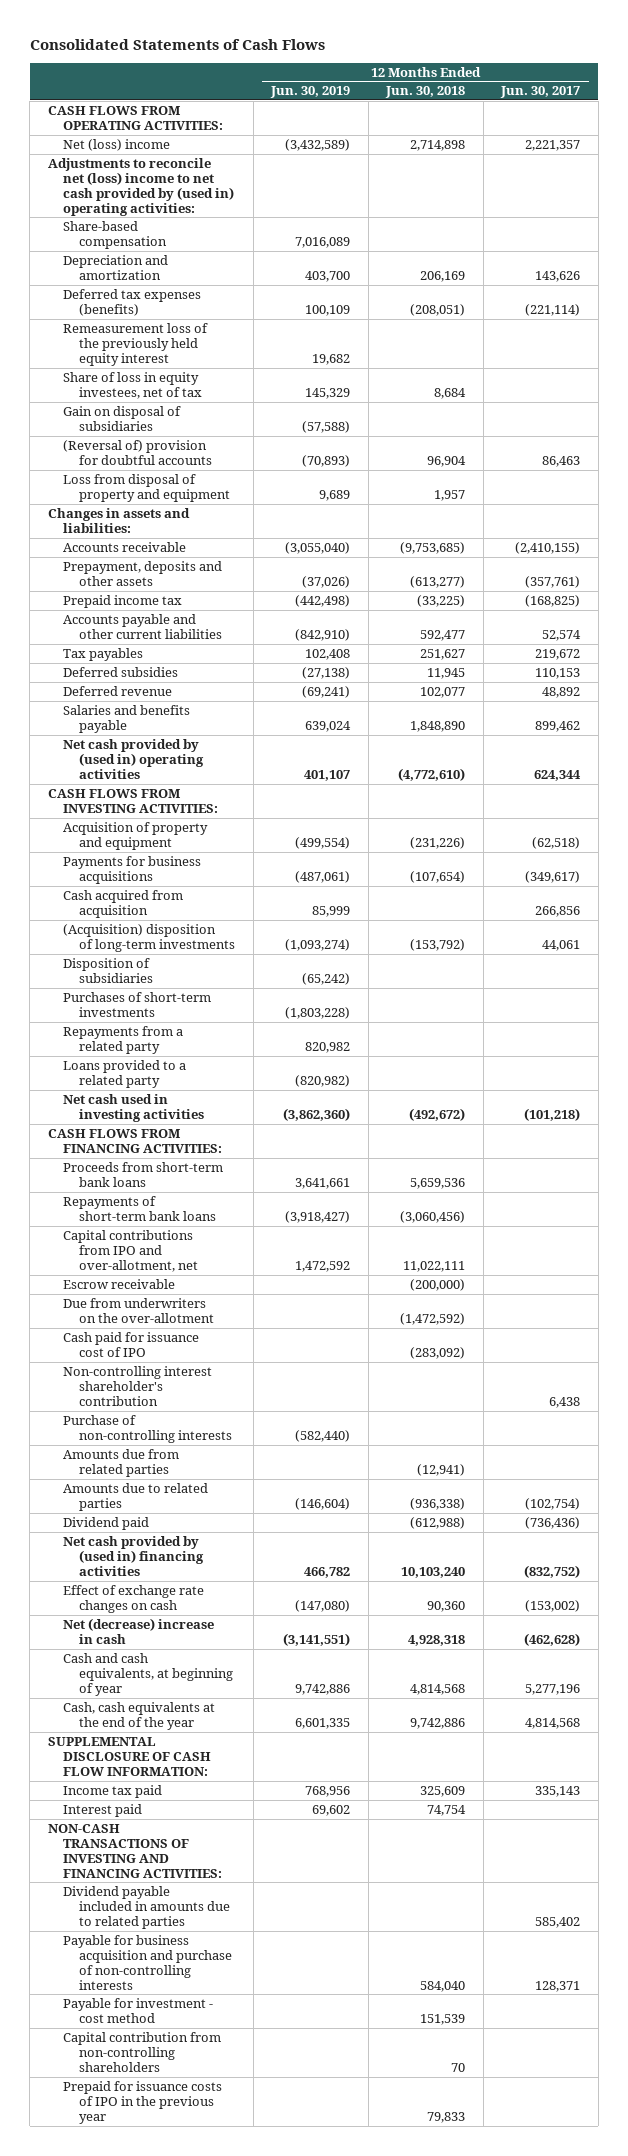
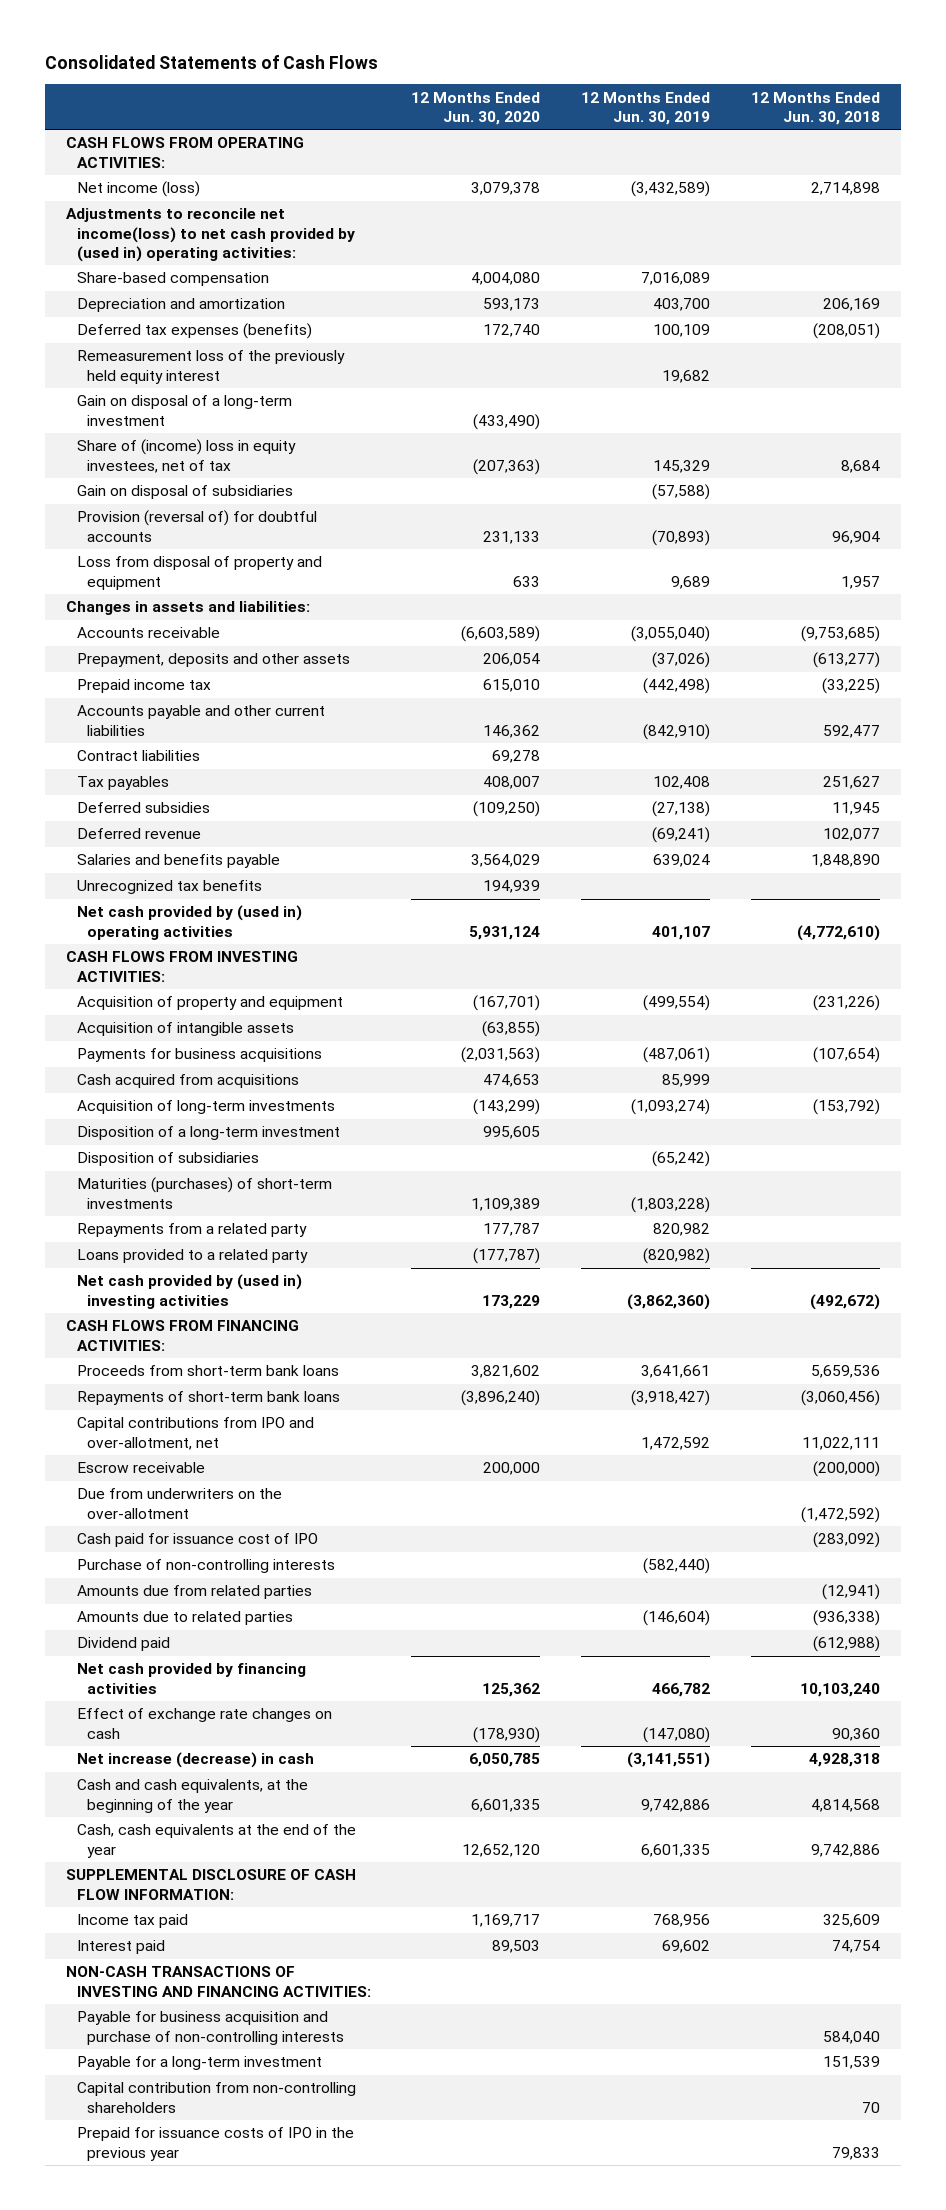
[500,86,581,99] Jun. 30, 2017 -> none
none -> [411,91,541,125] 12 Months Ended Jun. 30, 2020
[63,139,171,152] Net (loss) income -> [76,181,200,198] Net income (loss)
[47,158,235,216] Adjustments to reconcile net (loss) income to net cash provided by (used in) operating activities: -> [65,208,355,262] Adjustments to reconcile net income(loss) to net cash provided by (used in) operating activities:
none -> [76,395,292,426] Gain on disposal of a long-term investment
[63,372,203,399] Share of loss in equity investees, net of tax -> [76,439,296,473] Share of (income) loss in equity investees, net of tax
[63,440,213,465] (Reversal of) provision for doubtful accounts -> [76,510,317,542] Provision (reversal of) for doubtful accounts
none -> [76,750,200,762] Contract liabilities
none -> [76,880,262,895] Unrecognized tax benefits
none -> [76,1022,294,1037] Acquisition of intangible assets
[63,890,184,918] Cash acquired from acquisition -> [76,1074,299,1089] Cash acquired from acquisitions
[63,924,236,952] (Acquisition) disposition of long-term investments -> [76,1100,335,1115] Acquisition of long-term investments
none -> [76,1126,340,1141] Disposition of a long-term investment
[63,992,212,1017] Purchases of short-term investments -> [76,1177,332,1209] Maturities (purchases) of short-term investments
[63,1094,205,1122] Net cash used in investing activities -> [76,1274,302,1309] Net cash provided by (used in) investing activities
[63,1366,213,1406] Non-controlling interest shareholder's contribution -> none
[63,1536,205,1576] Net cash provided by (used in) financing activities -> [76,1663,306,1694] Net cash provided by financing activities
[63,1618,215,1644] Net (decrease) increase in cash -> [76,1752,314,1769] Net increase (decrease) in cash
[63,1653,234,1696] Cash and cash equivalents, at beginning of year -> [76,1779,308,1813] Cash and cash equivalents, at the beginning of the year
[63,1886,231,1929] Dividend payable included in amounts due to related parties -> none
[63,1998,214,2023] Payable for investment - cost method -> [76,2056,322,2071] Payable for a long-term investment

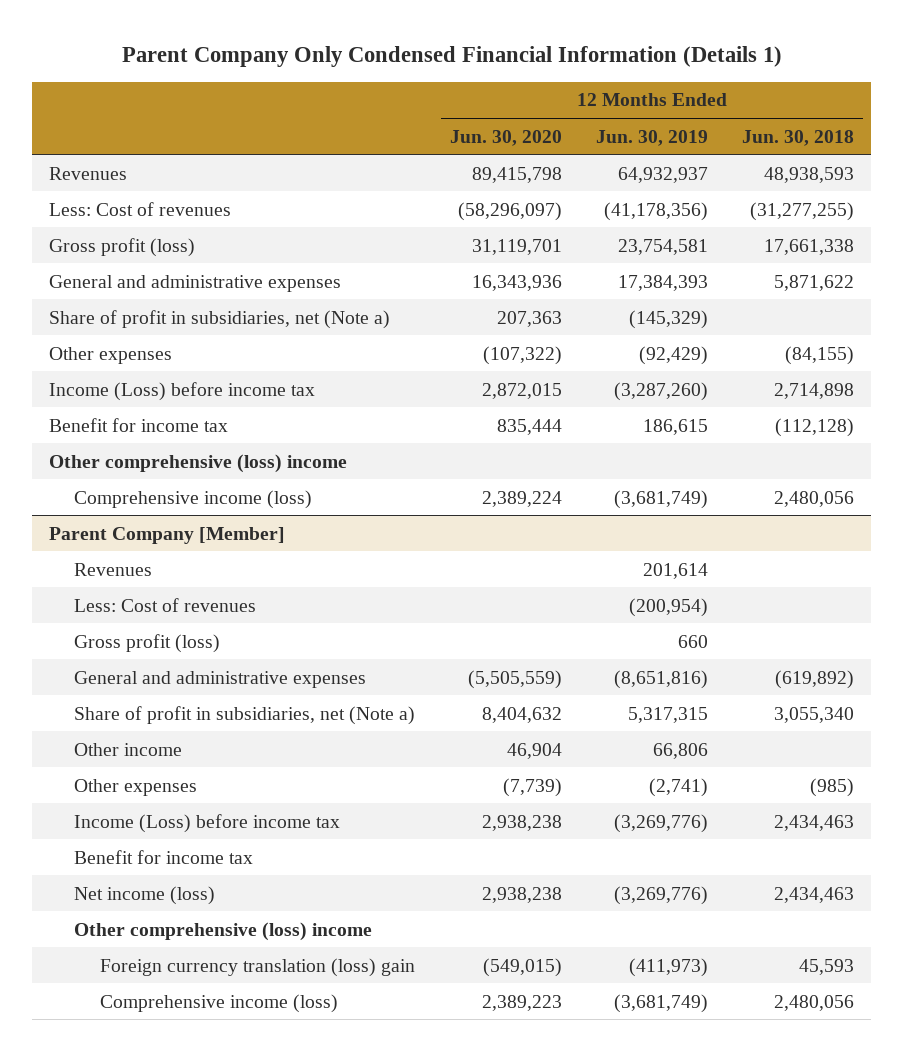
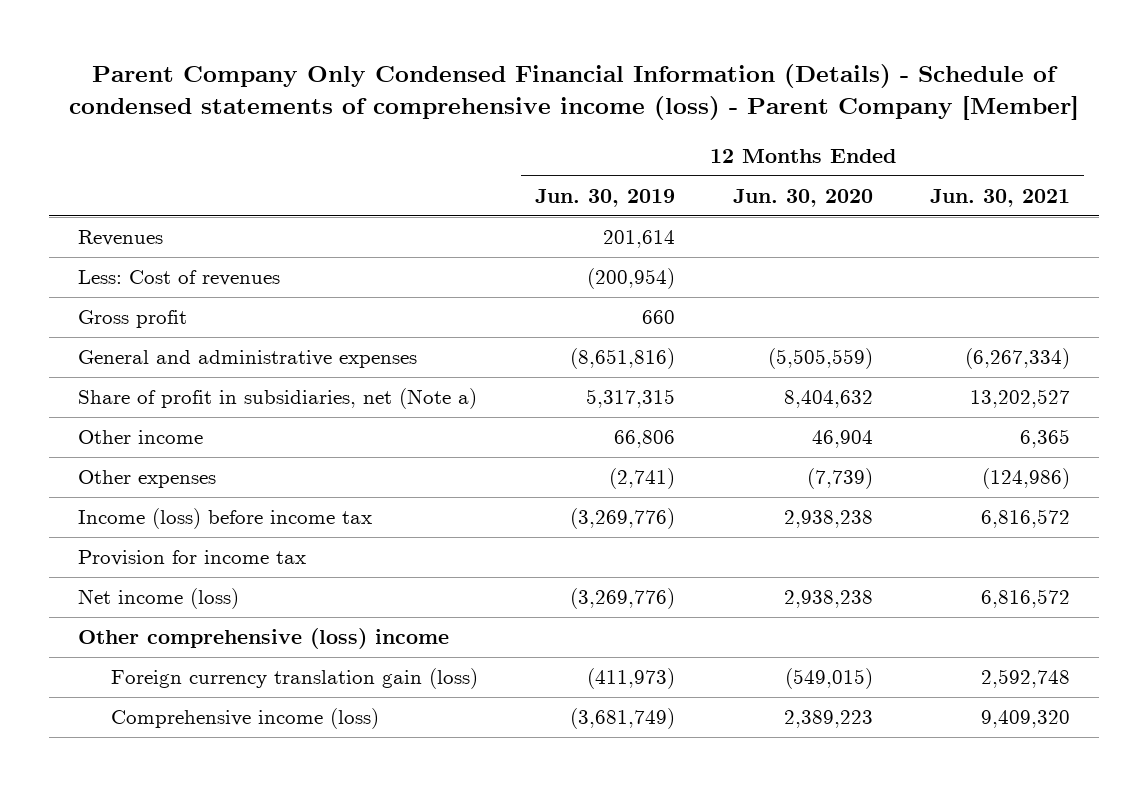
[121,46,782,68] Parent Company Only Condensed Financial Information (Details 1) -> [68,63,1079,121] Parent Company Only Condensed Financial Information (Details) - Schedule of condensed statements of comprehensive income (loss) - Parent Company [Member]
[742,129,855,146] Jun. 30, 2018 -> none
none -> [929,188,1070,207] Jun. 30, 2021
[48,166,127,180] Revenues -> none
[48,201,231,216] Less: Cost of revenues -> none
[48,237,195,257] Gross profit (loss) -> none
[48,274,341,292] General and administrative expenses -> none
[48,309,390,329] Share of profit in subsidiaries, net (Note a) -> none
[48,346,172,364] Other expenses -> none
[48,381,315,401] Income (Loss) before income tax -> none
[48,417,228,432] Benefit for income tax -> none
[48,453,347,473] Other comprehensive (loss) income -> none
[74,489,313,509] Comprehensive income (loss) -> none
[48,526,285,544] Parent Company [Member] -> none
[74,633,221,653] Gross profit (loss) -> [78,310,188,329] Gross profit
[74,813,341,833] Income (Loss) before income tax -> [78,508,373,530] Income (loss) before income tax
[74,849,254,864] Benefit for income tax -> [78,550,307,567] Provision for income tax
[99,957,415,977] Foreign currency translation (loss) gain -> [110,668,478,690] Foreign currency translation gain (loss)

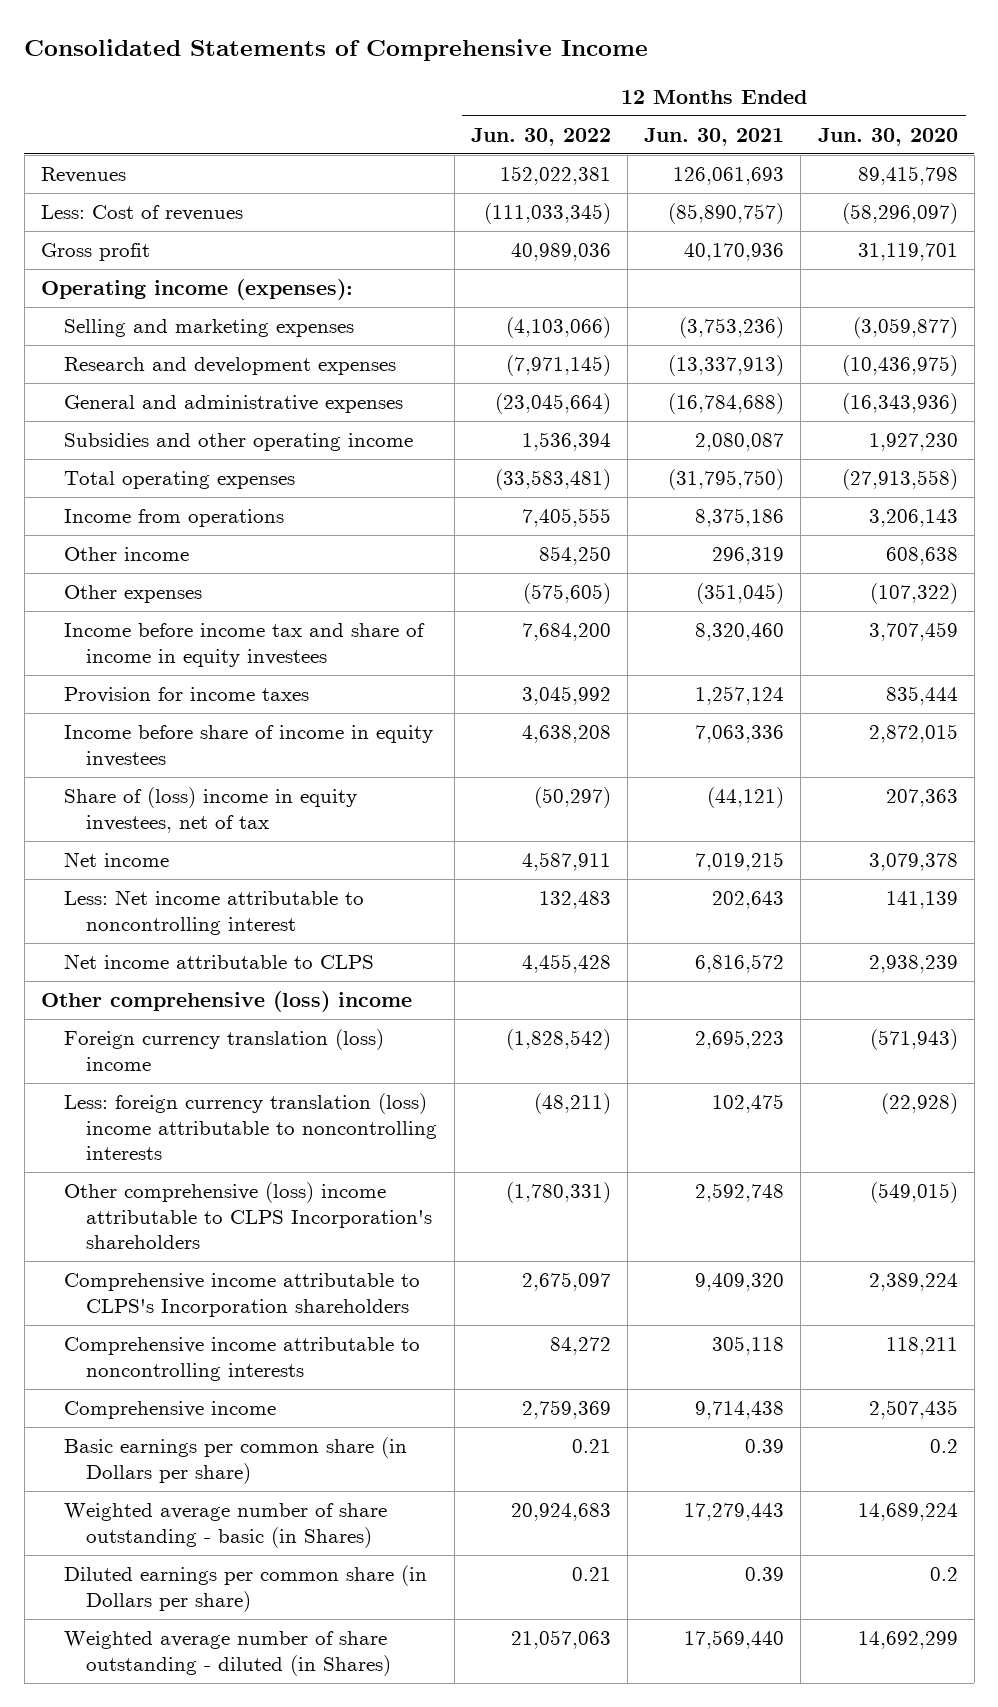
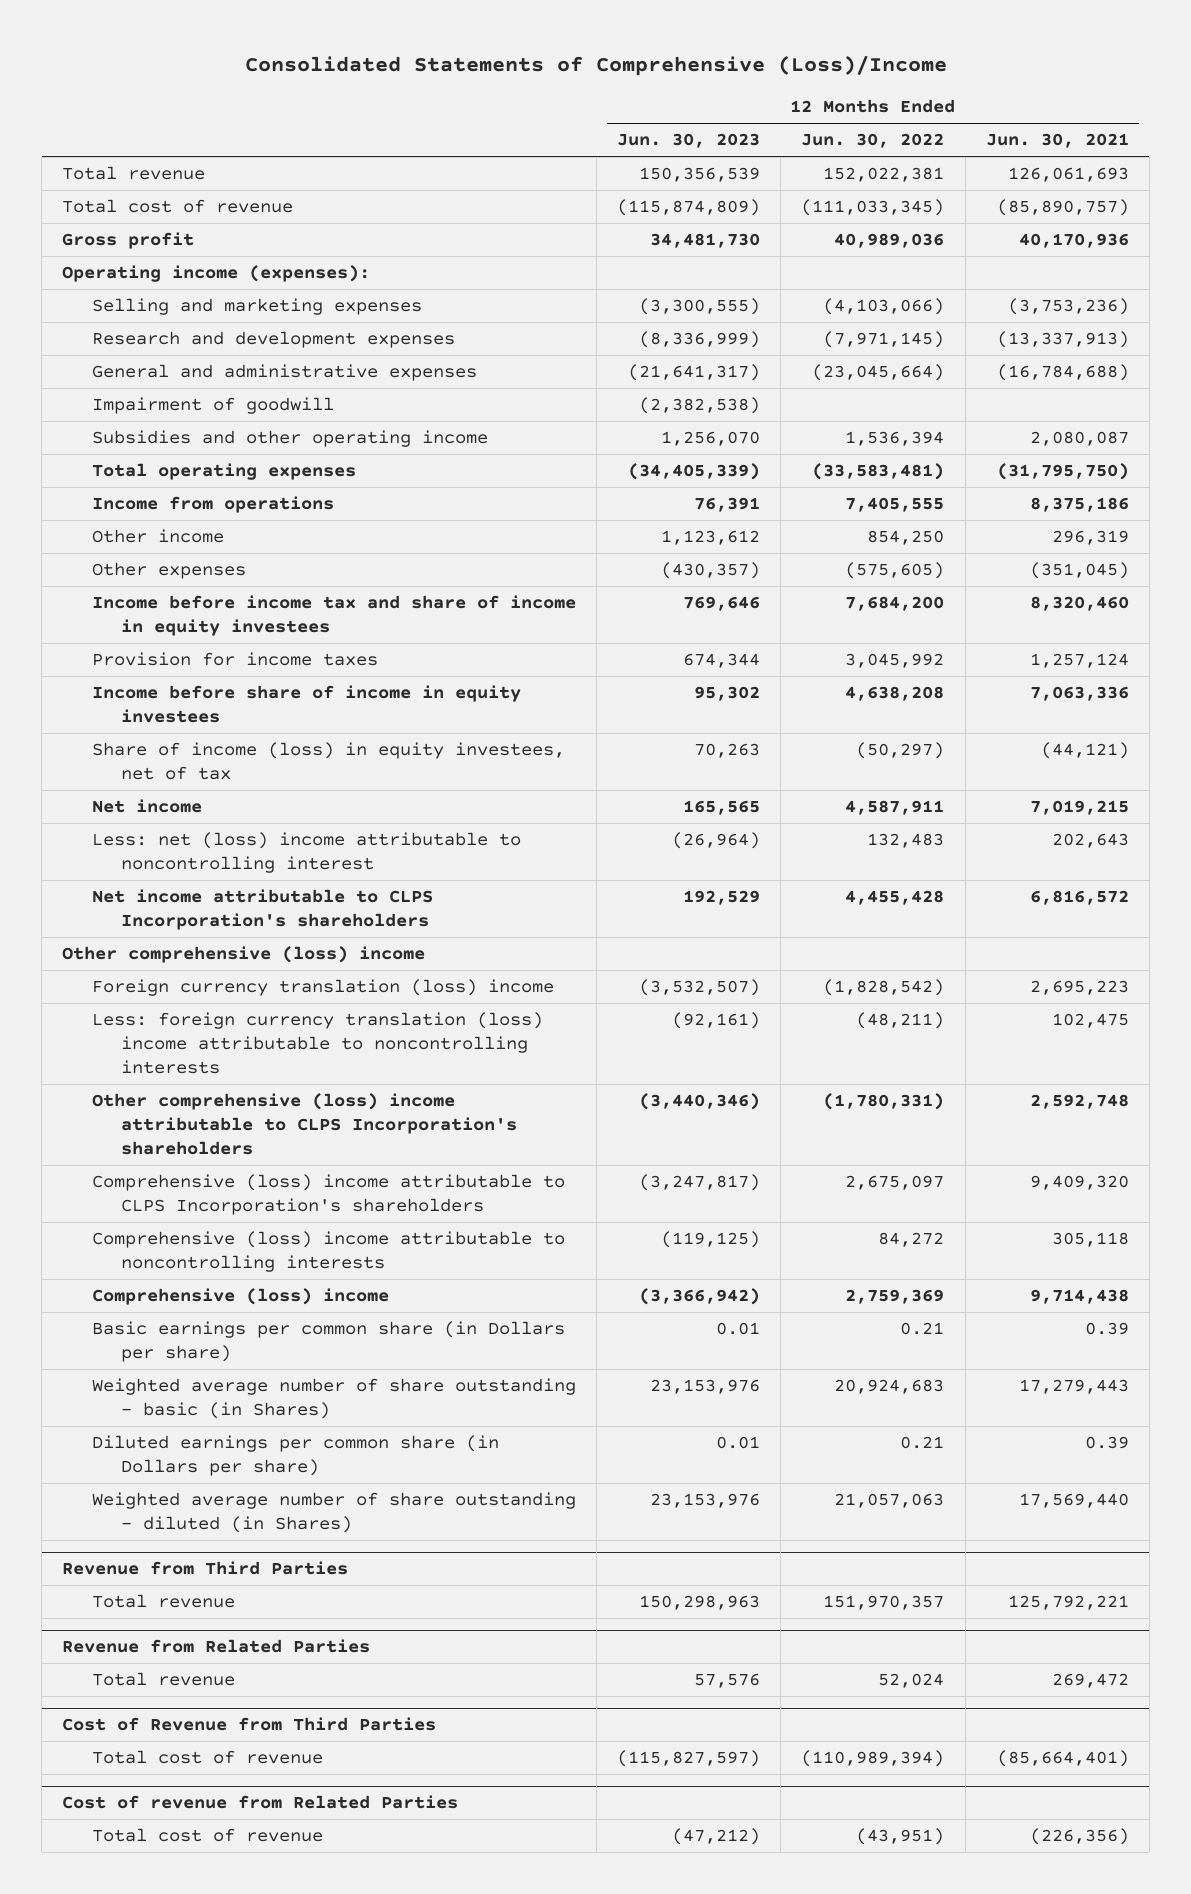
[24,39,649,62] Consolidated Statements of Comprehensive Income -> [244,55,947,77] Consolidated Statements of Comprehensive (Loss)/Income
[817,127,958,146] Jun. 30, 2020 -> none
none -> [617,133,761,149] Jun. 30, 2023
[40,167,126,184] Revenues -> [62,166,206,181] Total revenue
[40,205,243,222] Less: Cost of revenues -> [62,199,294,214] Total cost of revenue
none -> [91,397,334,415] Impairment of goodwill
[63,787,357,833] Share of (loss) income in equity investees, net of tax -> [91,742,565,781] Share of income (loss) in equity investees, net of tax
[63,890,364,935] Less: Net income attributable to noncontrolling interest -> [91,832,521,874] Less: net (loss) income attributable to noncontrolling interest
[63,954,374,970] Net income attributable to CLPS -> [91,889,433,931] Net income attributable to CLPS Incorporation's shareholders
[63,1273,420,1317] Comprehensive income attributable to CLPS's Incorporation shareholders -> [91,1174,565,1216] Comprehensive (loss) income attributable to CLPS Incorporation's shareholders
[63,1337,420,1381] Comprehensive income attributable to noncontrolling interests -> [91,1231,565,1273] Comprehensive (loss) income attributable to noncontrolling interests
[63,1401,276,1420] Comprehensive income -> [91,1288,389,1306] Comprehensive (loss) income
none -> [62,1561,349,1576] Revenue from Third Parties
none -> [91,1594,235,1609] Total revenue
none -> [62,1639,371,1654] Revenue from Related Parties
none -> [91,1672,235,1687] Total revenue
none -> [62,1717,437,1732] Cost of Revenue from Third Parties
none -> [91,1750,323,1765] Total cost of revenue
none -> [62,1795,459,1810] Cost of revenue from Related Parties
none -> [91,1828,323,1843] Total cost of revenue

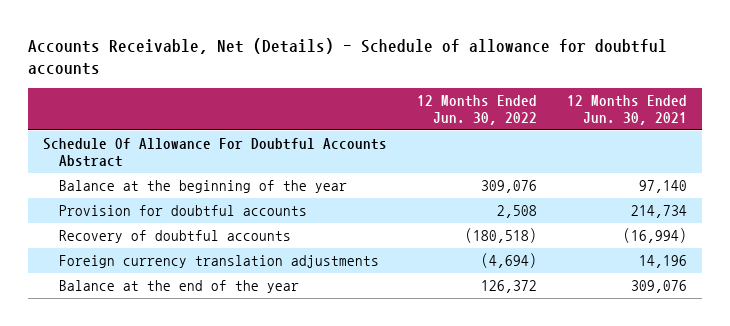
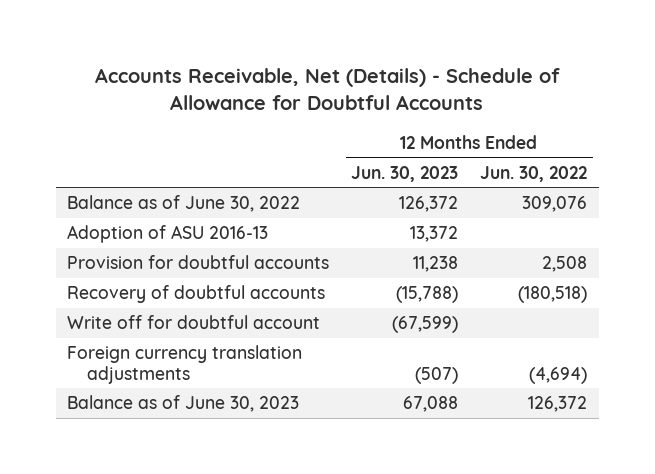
[27,37,667,76] Accounts Receivable, Net (Details) - Schedule of allowance for doubtful accounts -> [95,68,561,111] Accounts Receivable, Net (Details) - Schedule of Allowance for Doubtful Accounts
[567,95,688,126] 12 Months Ended Jun. 30, 2021 -> none
none -> [351,165,459,182] Jun. 30, 2023
[43,138,388,168] Schedule Of Allowance For Doubtful Accounts Abstract -> none
[58,180,347,194] Balance at the beginning of the year -> [67,195,301,213] Balance as of June 30, 2022
none -> [67,225,269,244] Adoption of ASU 2016-13
none -> [67,315,321,330] Write off for doubtful account
[58,280,299,294] Balance at the end of the year -> [67,395,300,413] Balance as of June 30, 2023

